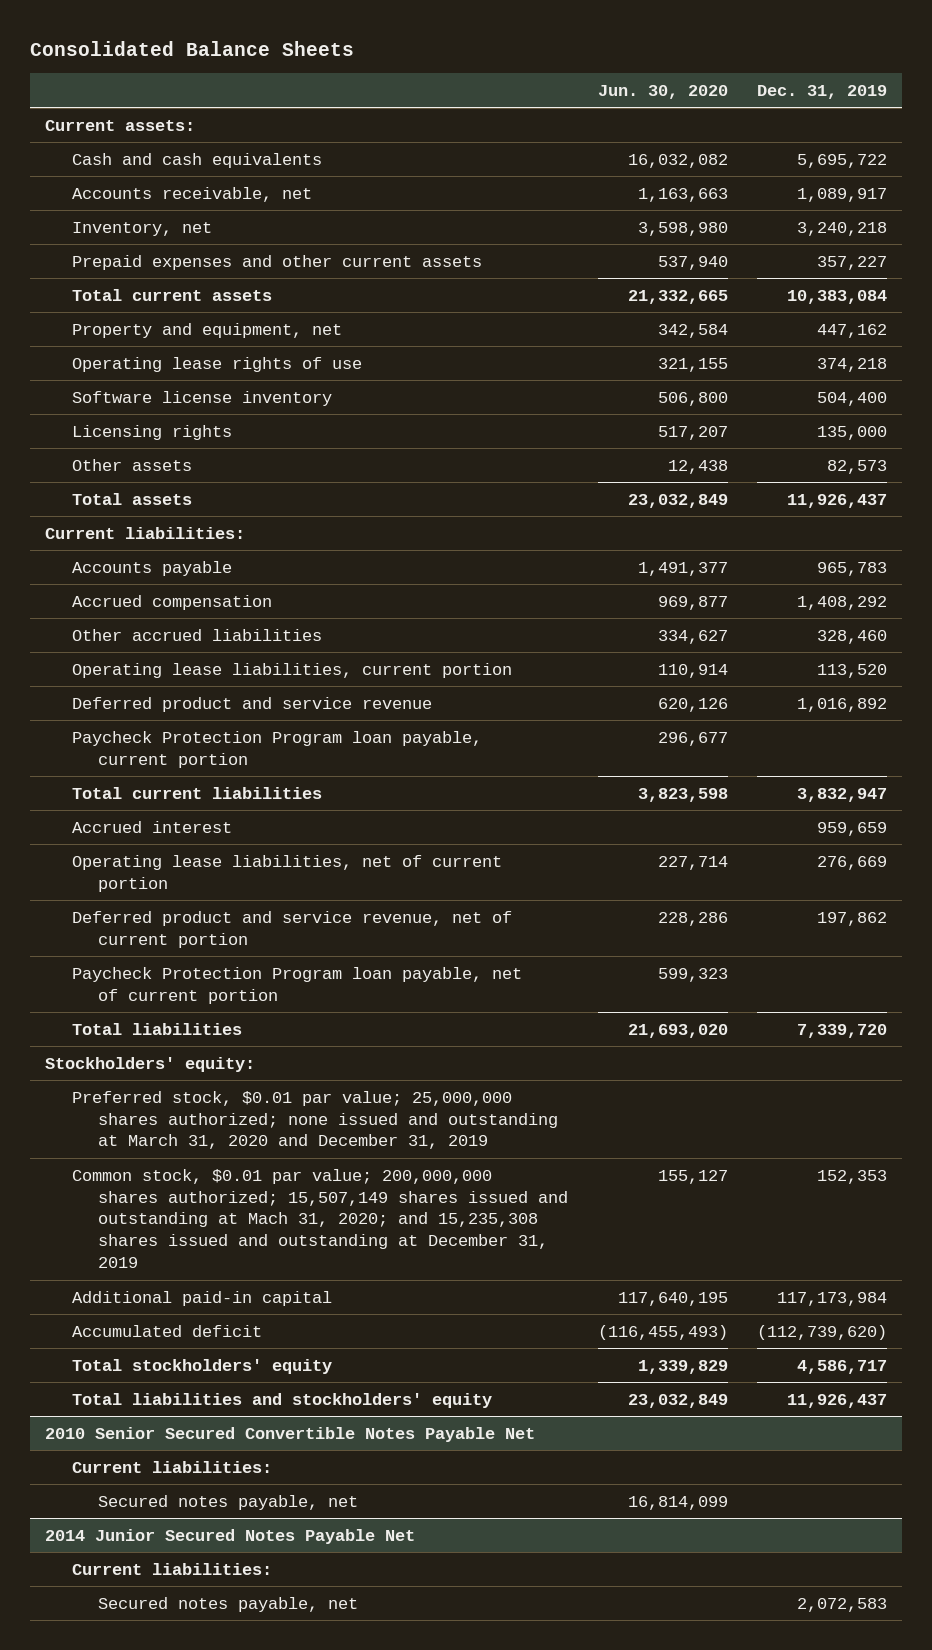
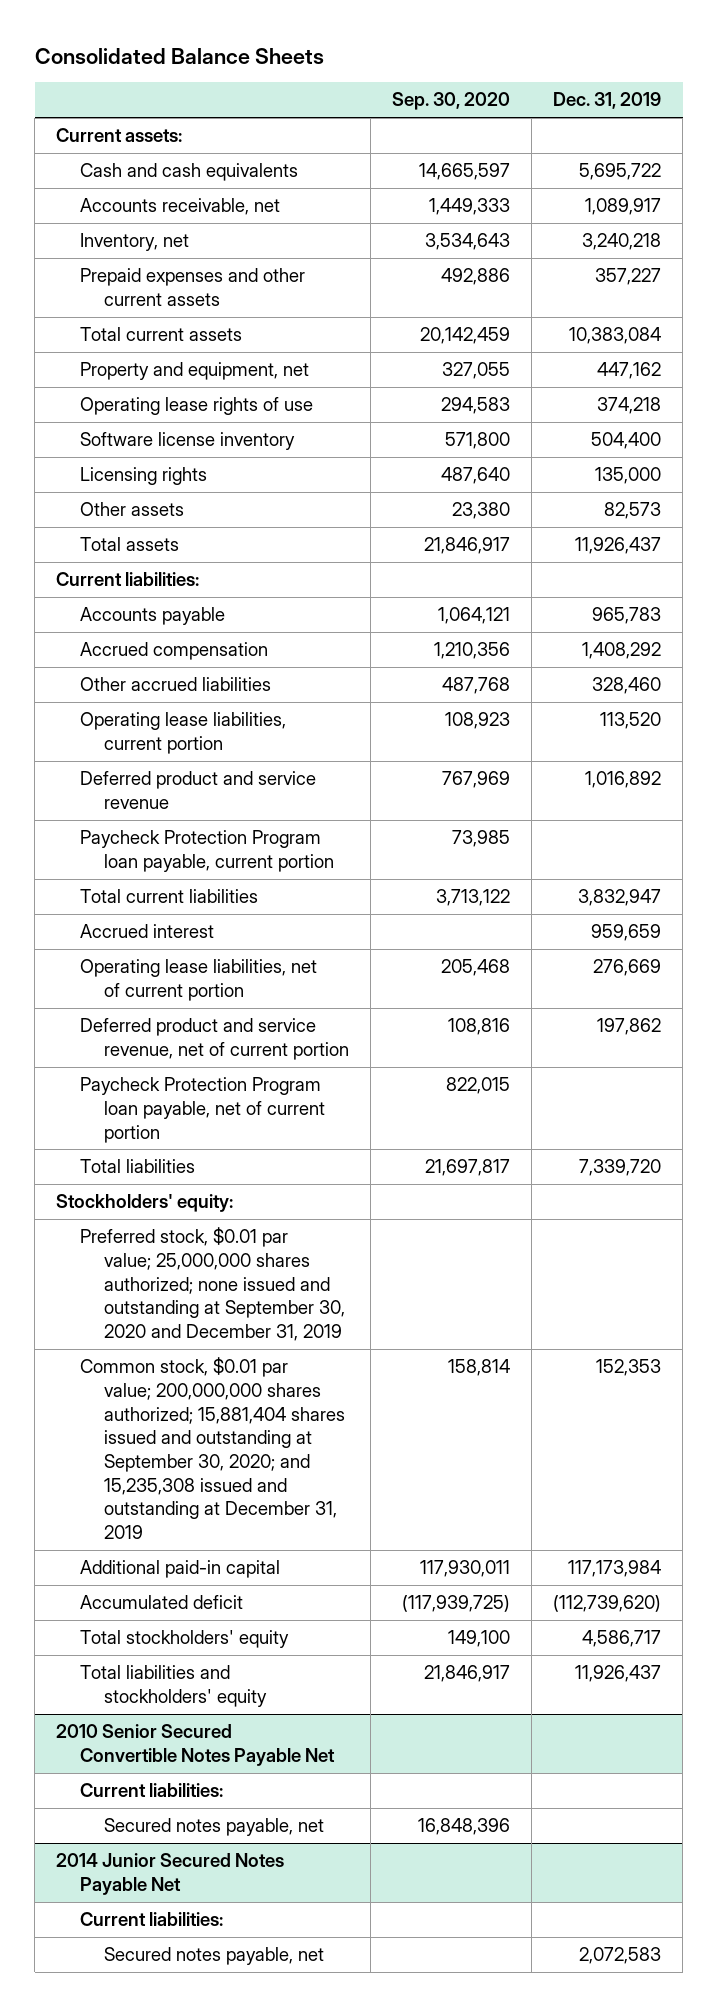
[597,84,728,99] Jun. 30, 2020 -> none
none -> [391,92,510,111] Sep. 30, 2020
[71,1090,559,1150] Preferred stock, $0.01 par value; 25,000,000 shares authorized; none issued and outstanding at March 31, 2020 and December 31, 2019 -> [80,1227,345,1342] Preferred stock, $0.01 par value; 25,000,000 shares authorized; none issued and outstanding at September 30, 2020 and December 31, 2019
[71,1168,569,1268] Common stock, $0.01 par value; 200,000,000 shares authorized; 15,507,149 shares issued and outstanding at Mach 31, 2020; and 15,235,308 shares issued and outstanding at December 31, 2019 -> [80,1357,345,1540] Common stock, $0.01 par value; 200,000,000 shares authorized; 15,881,404 shares issued and outstanding at September 30, 2020; and 15,235,308 issued and outstanding at December 31, 2019

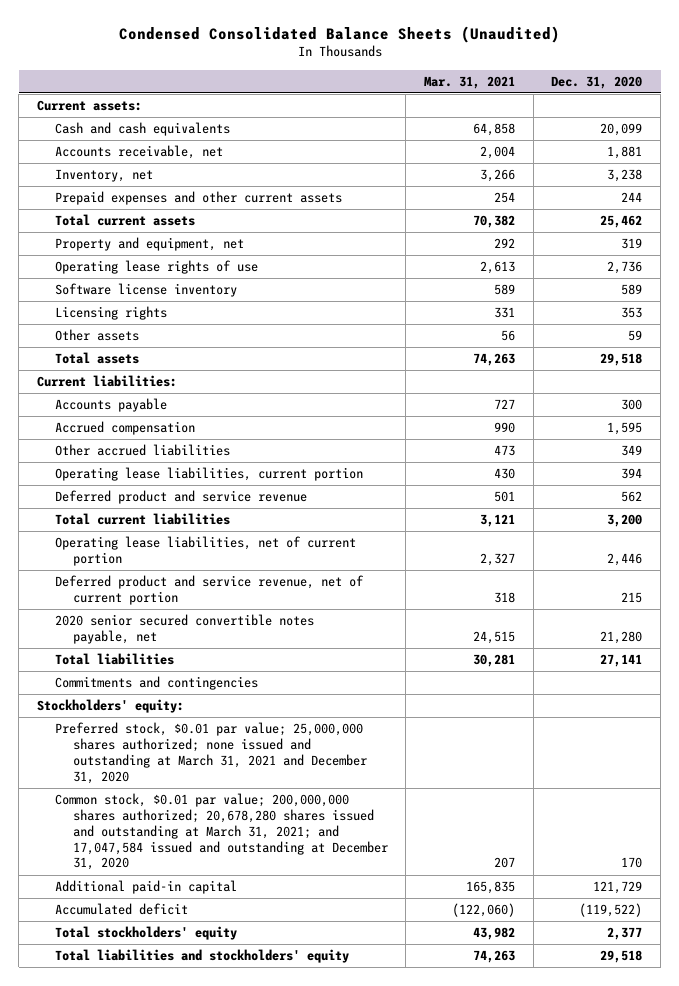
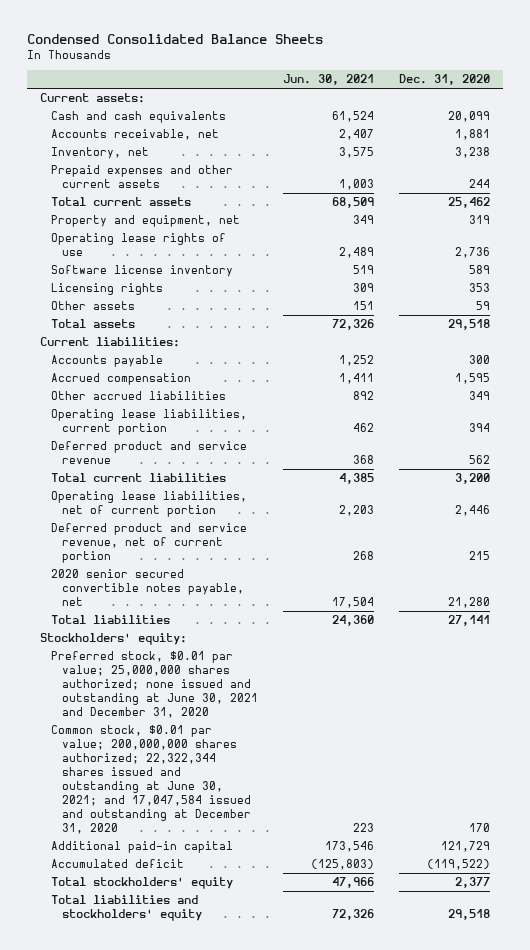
[118,25,560,43] Condensed Consolidated Balance Sheets (Unaudited) -> [26,33,323,44] Condensed Consolidated Balance Sheets
[423,75,515,89] Mar. 31, 2021 -> none
none -> [283,74,375,86] Jun. 30, 2021
[54,676,258,691] Commitments and contingencies -> none
[54,722,367,784] Preferred stock, $0.01 par value; 25,000,000 shares authorized; none issued and outstanding at March 31, 2021 and December 31, 2020 -> [50,651,259,719] Preferred stock, $0.01 par value; 25,000,000 shares authorized; none issued and outstanding at June 30, 2021 and December 31, 2020
[54,793,388,871] Common stock, $0.01 par value; 200,000,000 shares authorized; 20,678,280 shares issued and outstanding at March 31, 2021; and 17,047,584 issued and outstanding at December 31, 2020 -> [50,725,252,835] Common stock, $0.01 par value; 200,000,000 shares authorized; 22,322,344 shares issued and outstanding at June 30, 2021; and 17,047,584 issued and outstanding at December 31, 2020

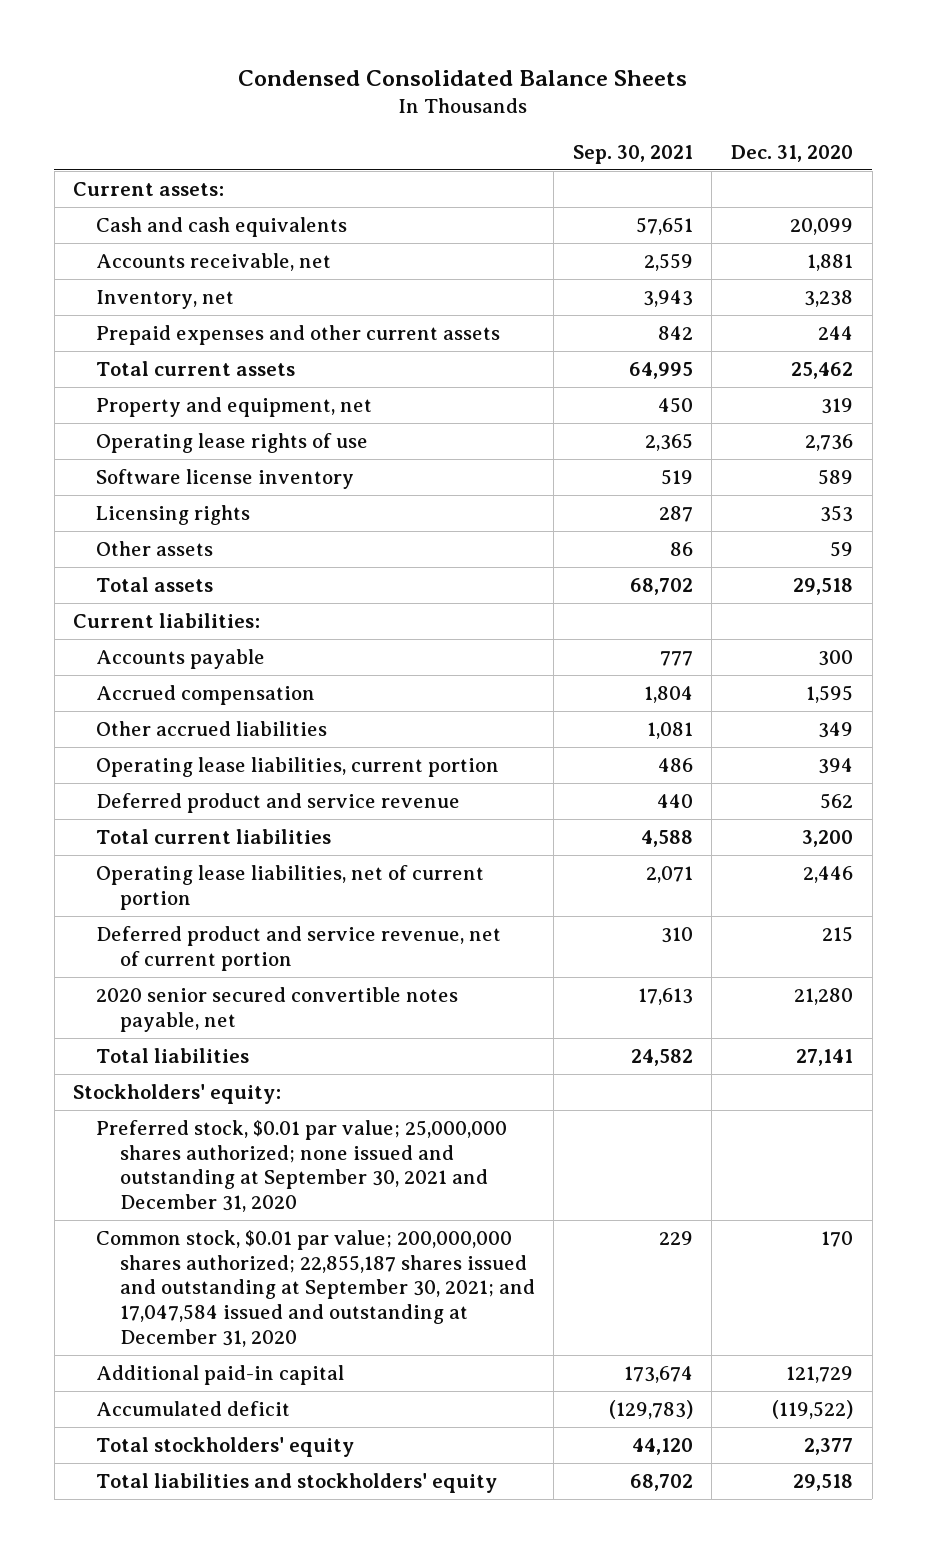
[283,74,375,86] Jun. 30, 2021 -> none
none -> [572,144,693,164] Sep. 30, 2021
[50,651,259,719] Preferred stock, $0.01 par value; 25,000,000 shares authorized; none issued and outstanding at June 30, 2021 and December 31, 2020 -> [96,1120,508,1212] Preferred stock, $0.01 par value; 25,000,000 shares authorized; none issued and outstanding at September 30, 2021 and December 31, 2020
[50,725,252,835] Common stock, $0.01 par value; 200,000,000 shares authorized; 22,322,344 shares issued and outstanding at June 30, 2021; and 17,047,584 issued and outstanding at December 31, 2020 -> [96,1230,535,1347] Common stock, $0.01 par value; 200,000,000 shares authorized; 22,855,187 shares issued and outstanding at September 30, 2021; and 17,047,584 issued and outstanding at December 31, 2020

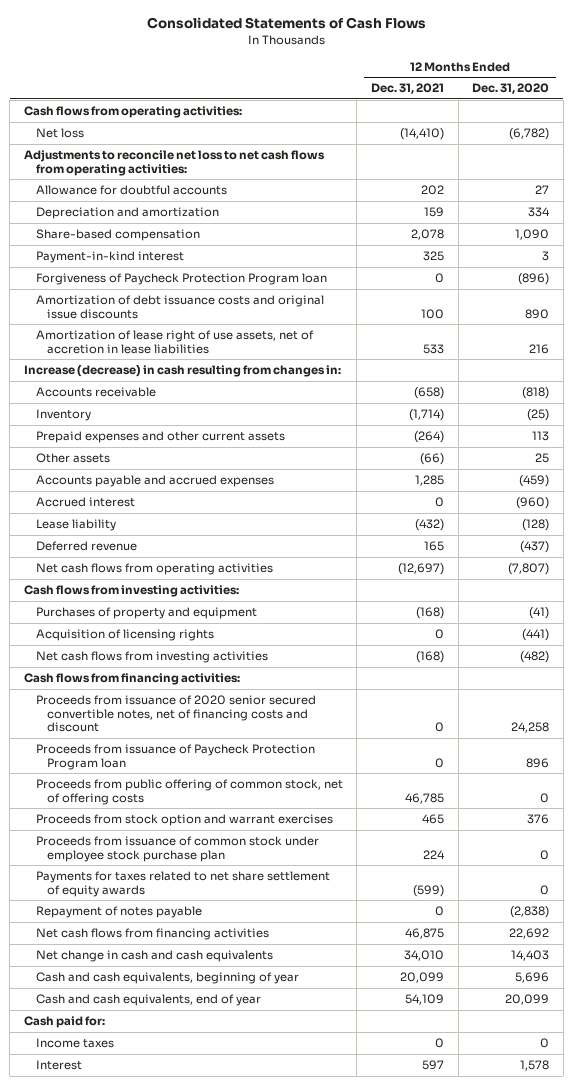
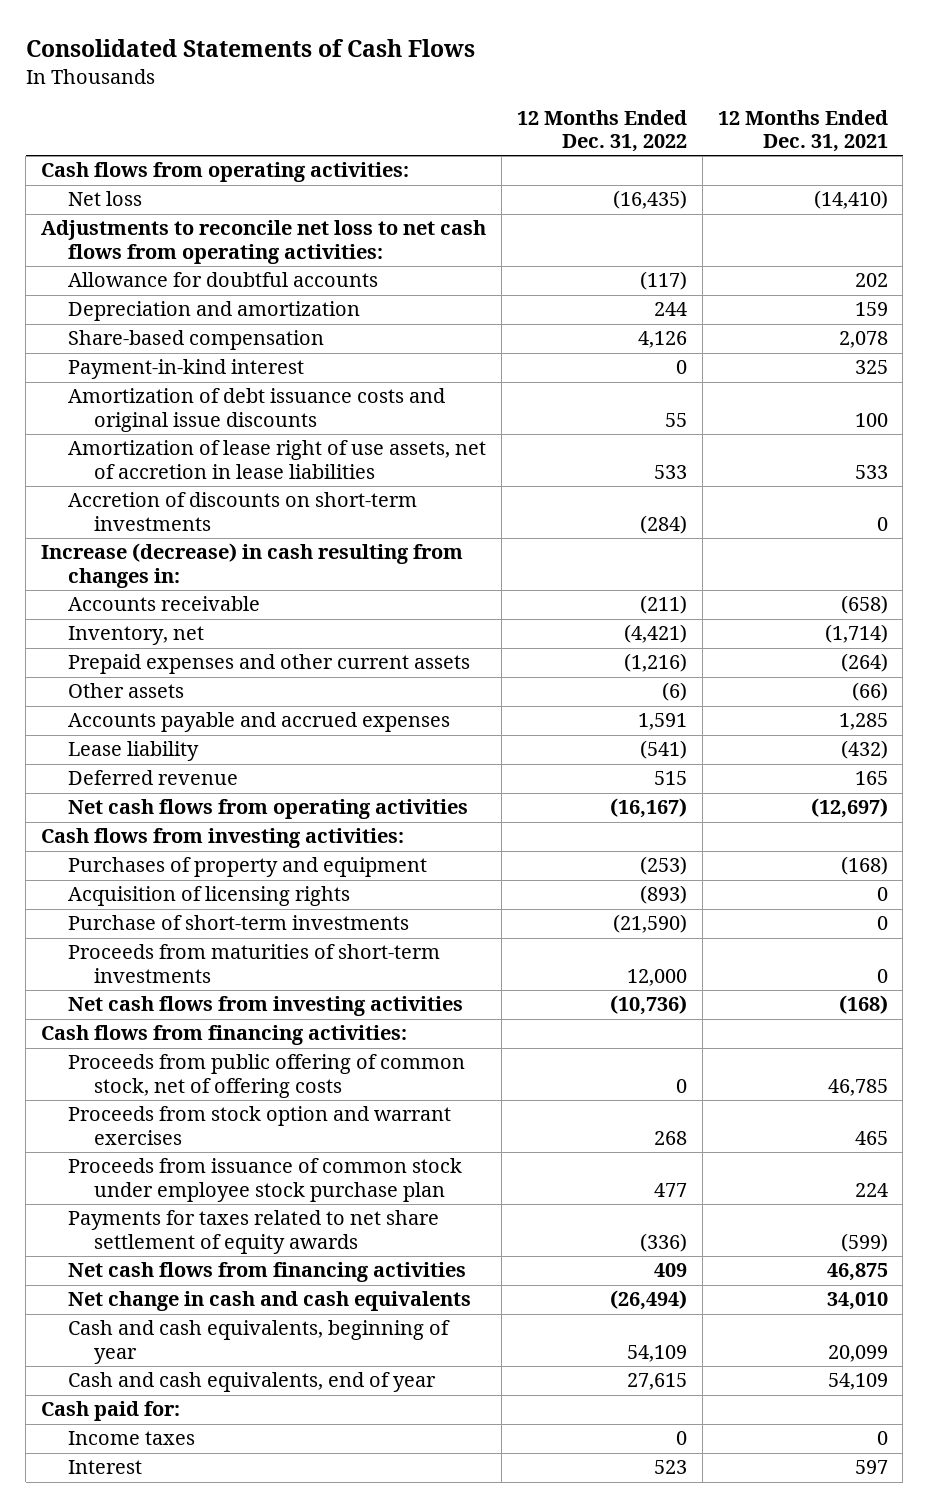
[472,83,550,95] Dec. 31, 2020 -> none
none -> [516,110,687,153] 12 Months Ended Dec. 31, 2022
[35,273,327,286] Forgiveness of Paycheck Protection Program loan -> none
none -> [67,492,417,531] Accretion of discounts on short-term investments
[35,409,91,422] Inventory -> [67,626,204,646] Inventory, net
[35,497,135,508] Accrued interest -> none
none -> [67,915,409,931] Purchase of short-term investments
none -> [67,944,440,983] Proceeds from maturities of short-term investments
[35,695,316,733] Proceeds from issuance of 2020 senior secured convertible notes, net of financing costs and discount -> none
[35,744,315,770] Proceeds from issuance of Paycheck Protection Program loan -> none
[35,906,202,919] Repayment of notes payable -> none

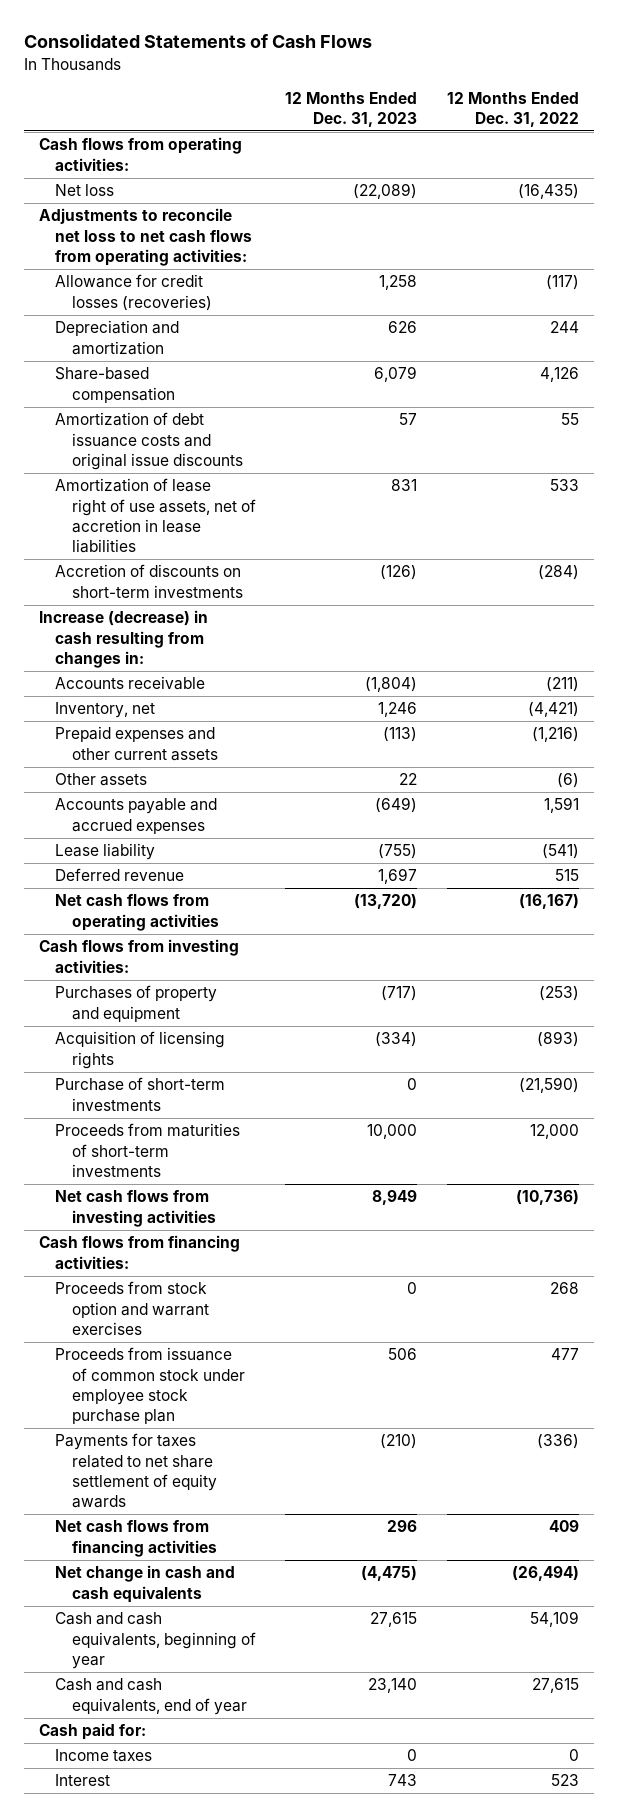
[717,110,888,153] 12 Months Ended Dec. 31, 2021 -> none
none -> [285,91,418,128] 12 Months Ended Dec. 31, 2023
[67,272,378,288] Allowance for doubtful accounts -> [55,274,212,311] Allowance for credit losses (recoveries)
[67,359,304,380] Payment-in-kind interest -> none
[67,1054,465,1098] Proceeds from public offering of common stock, net of offering costs -> none

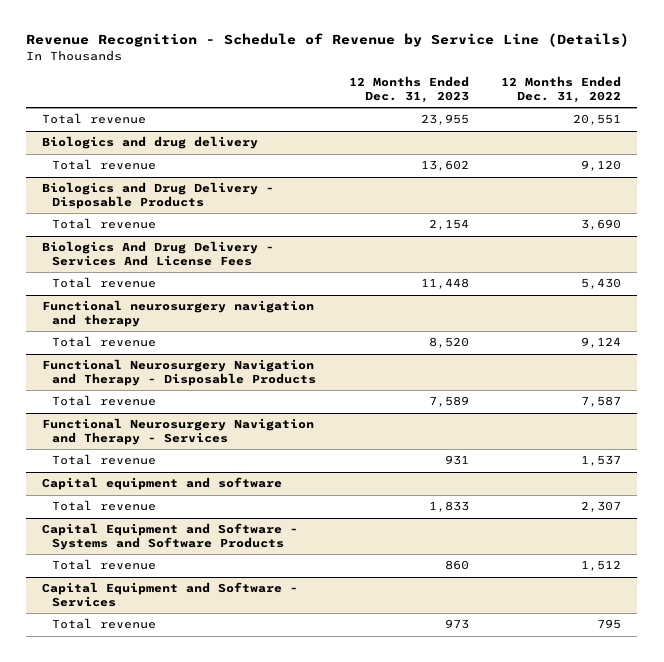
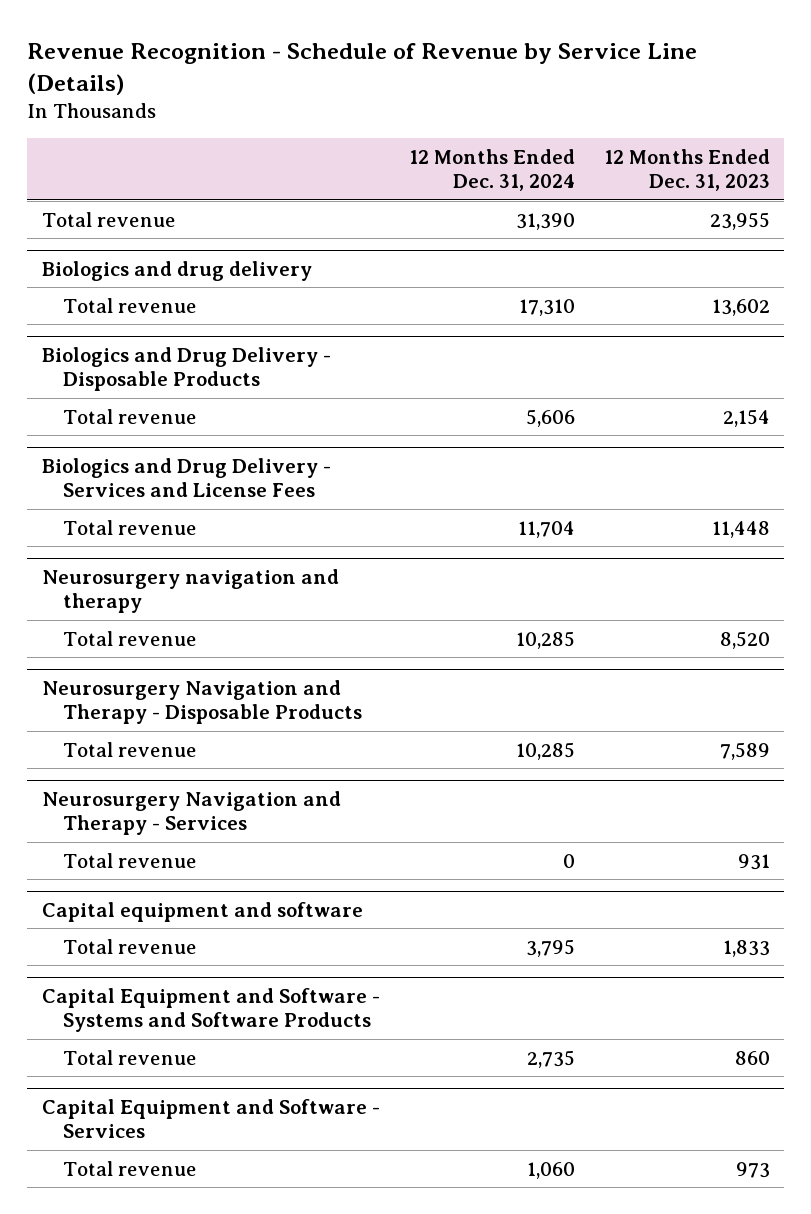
[501,76,622,104] 12 Months Ended Dec. 31, 2022 -> none
none -> [408,149,575,192] 12 Months Ended Dec. 31, 2024
[42,241,275,267] Biologics And Drug Delivery - Services And License Fees -> [41,457,331,498] Biologics and Drug Delivery - Services and License Fees
[42,300,315,328] Functional neurosurgery navigation and therapy -> [41,568,339,614] Neurosurgery navigation and therapy
[42,359,317,387] Functional Neurosurgery Navigation and Therapy - Disposable Products -> [41,679,363,725] Neurosurgery Navigation and Therapy - Disposable Products
[42,418,315,446] Functional Neurosurgery Navigation and Therapy - Services -> [41,790,341,836] Neurosurgery Navigation and Therapy - Services

